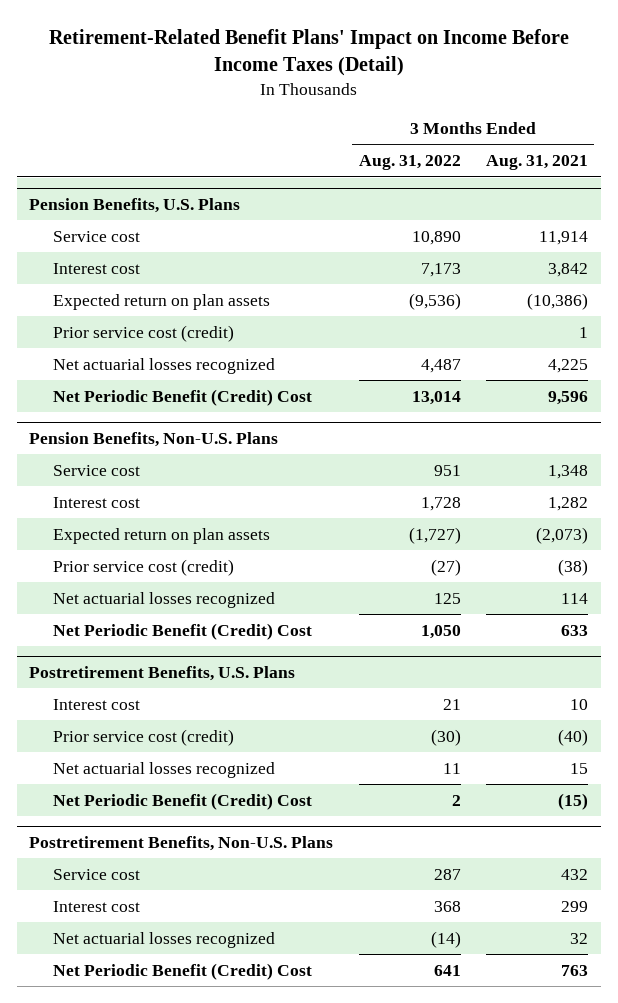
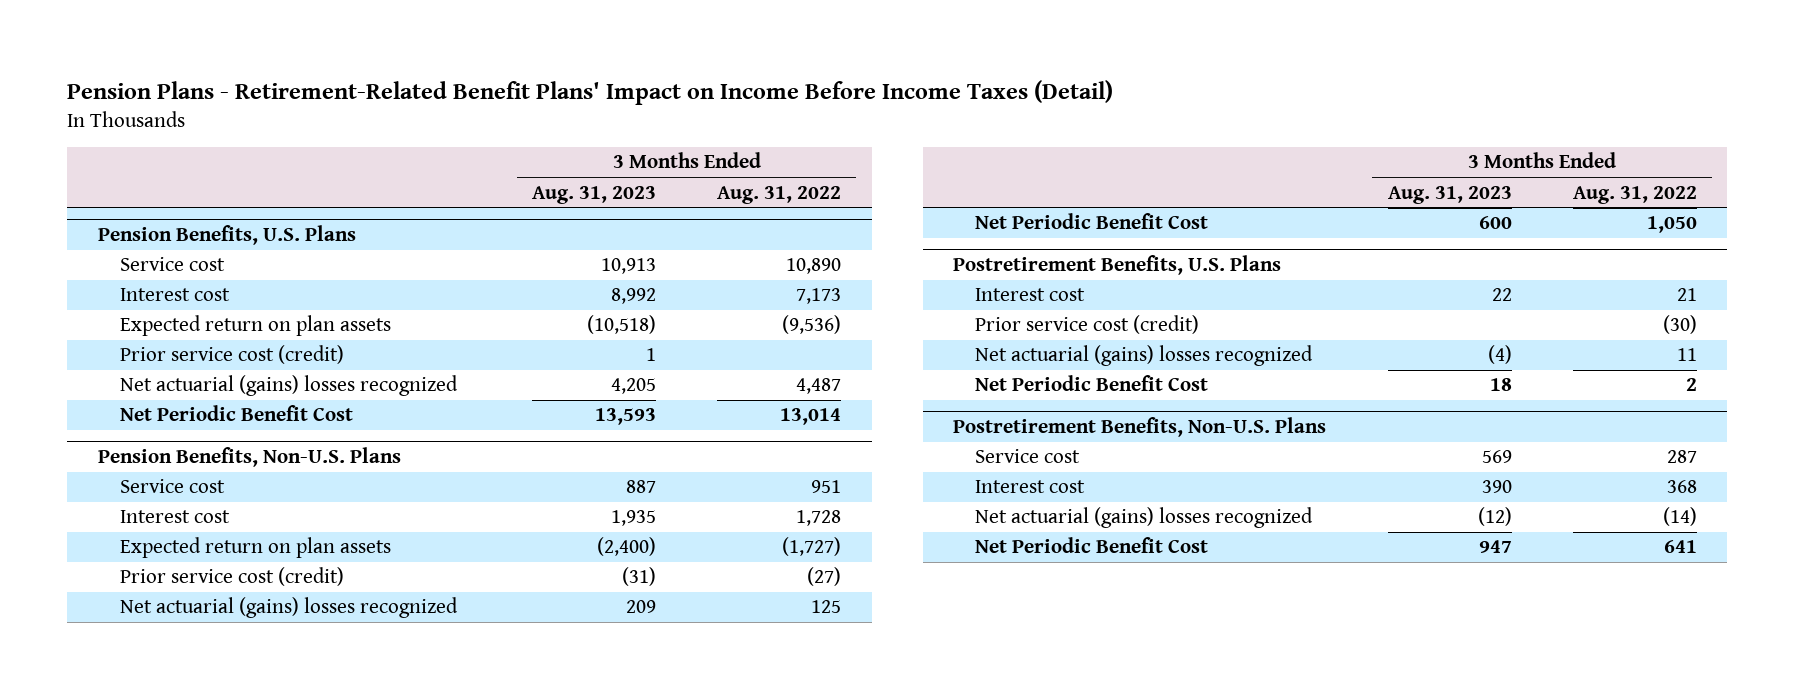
[48,29,569,77] Retirement-Related Benefit Plans' Impact on Income Before Income Taxes (Detail) -> [67,79,1114,105] Pension Plans - Retirement-Related Benefit Plans' Impact on Income Before Income Taxes (Detail)
[486,155,589,171] Aug. 31, 2021 -> none
none -> [531,185,656,204] Aug. 31, 2023
[53,357,276,374] Net actuarial losses recognized -> [119,375,458,397] Net actuarial (gains) losses recognized
[53,388,313,406] Net Periodic Benefit (Credit) Cost -> [119,405,353,422] Net Periodic Benefit Cost
[53,591,276,608] Net actuarial losses recognized -> [119,597,458,619] Net actuarial (gains) losses recognized
[53,622,313,640] Net Periodic Benefit (Credit) Cost -> [975,213,1209,230] Net Periodic Benefit Cost
[53,761,276,778] Net actuarial losses recognized -> [975,345,1314,367] Net actuarial (gains) losses recognized
[53,792,313,810] Net Periodic Benefit (Credit) Cost -> [975,375,1209,392] Net Periodic Benefit Cost
[53,931,276,948] Net actuarial losses recognized -> [975,507,1314,529] Net actuarial (gains) losses recognized
[53,962,313,980] Net Periodic Benefit (Credit) Cost -> [975,537,1209,554] Net Periodic Benefit Cost

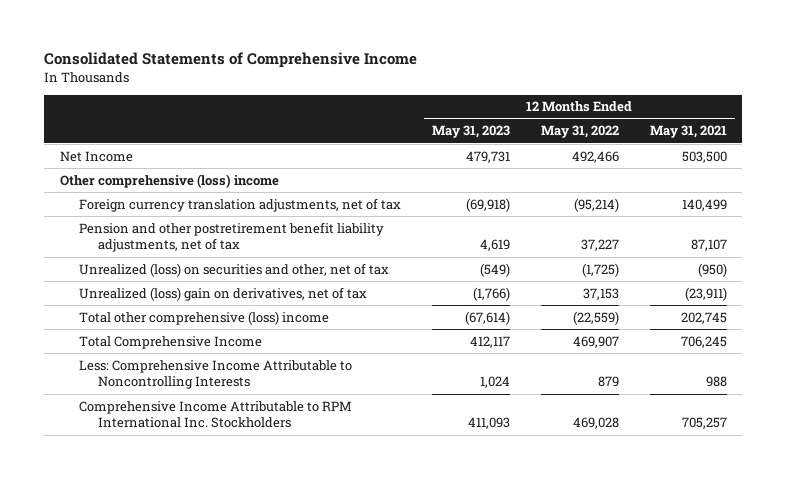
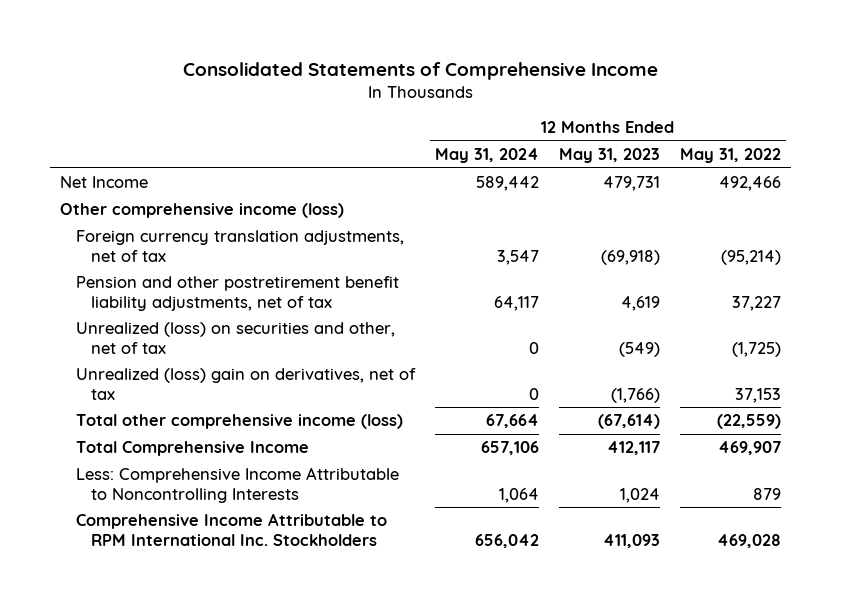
[649,125,727,139] May 31, 2021 -> none
none -> [434,148,539,164] May 31, 2024
[59,173,279,188] Other comprehensive (loss) income -> [60,203,345,219] Other comprehensive income (loss)
[79,310,330,325] Total other comprehensive (loss) income -> [75,414,403,430] Total other comprehensive income (loss)

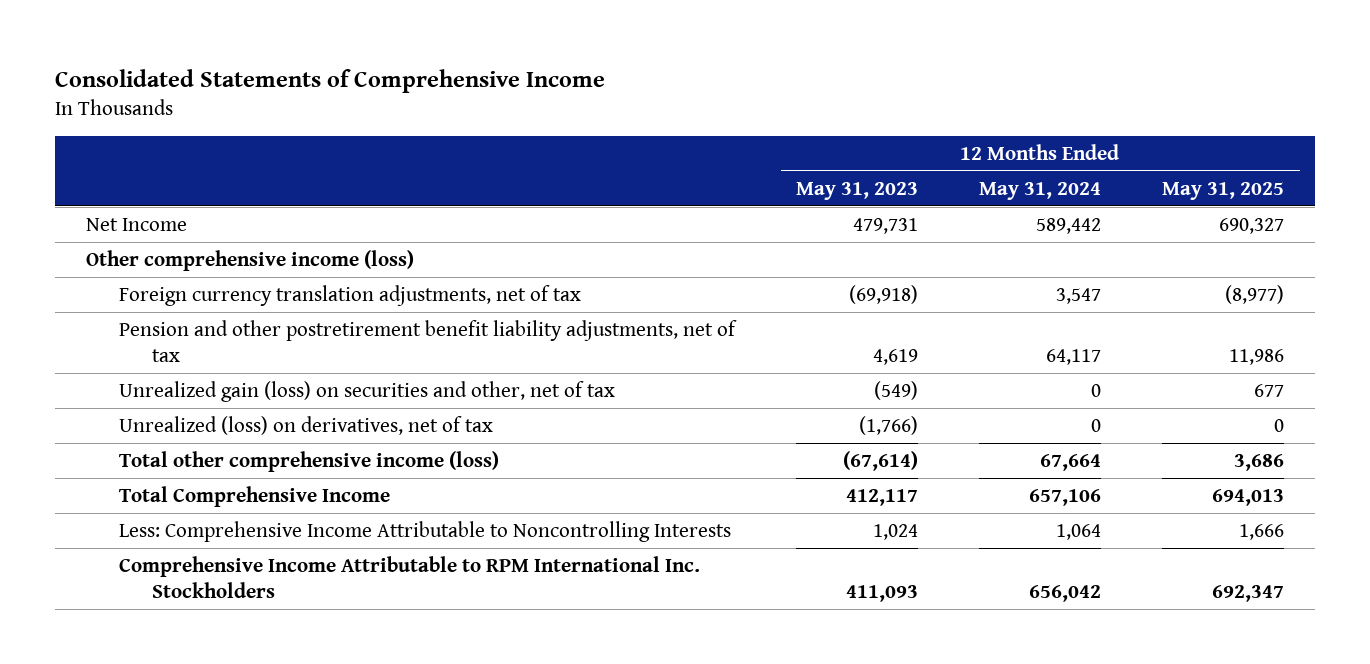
[680,148,782,164] May 31, 2022 -> none
none -> [1162,181,1285,200] May 31, 2025
[75,322,395,354] Unrealized (loss) on securities and other, net of tax -> [118,380,615,402] Unrealized gain (loss) on securities and other, net of tax
[75,368,416,400] Unrealized (loss) gain on derivatives, net of tax -> [118,415,493,435] Unrealized (loss) on derivatives, net of tax

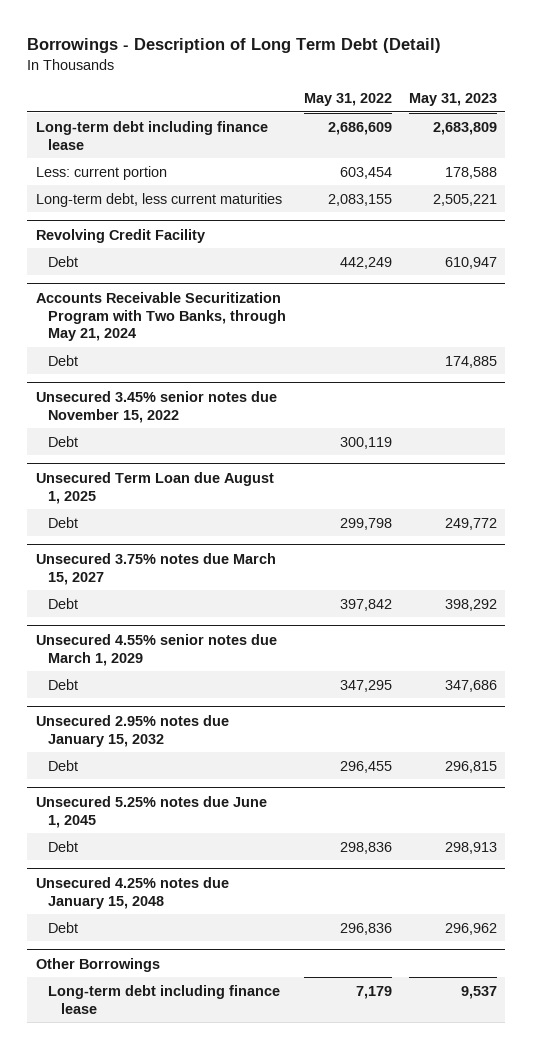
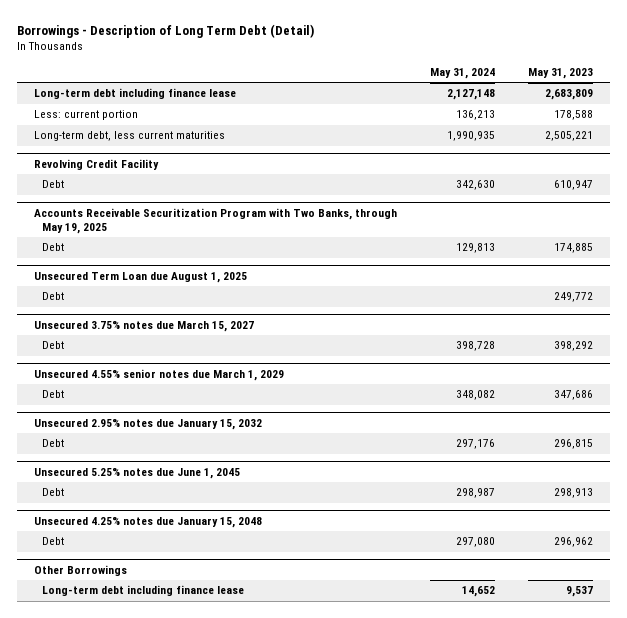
[303,92,392,106] May 31, 2022 -> none
none -> [429,67,495,79] May 31, 2024
[36,291,287,342] Accounts Receivable Securitization Program with Two Banks, through May 21, 2024 -> [33,207,397,234] Accounts Receivable Securitization Program with Two Banks, through May 19, 2025
[36,390,278,423] Unsecured 3.45% senior notes due November 15, 2022 -> none
[48,435,79,447] Debt -> none

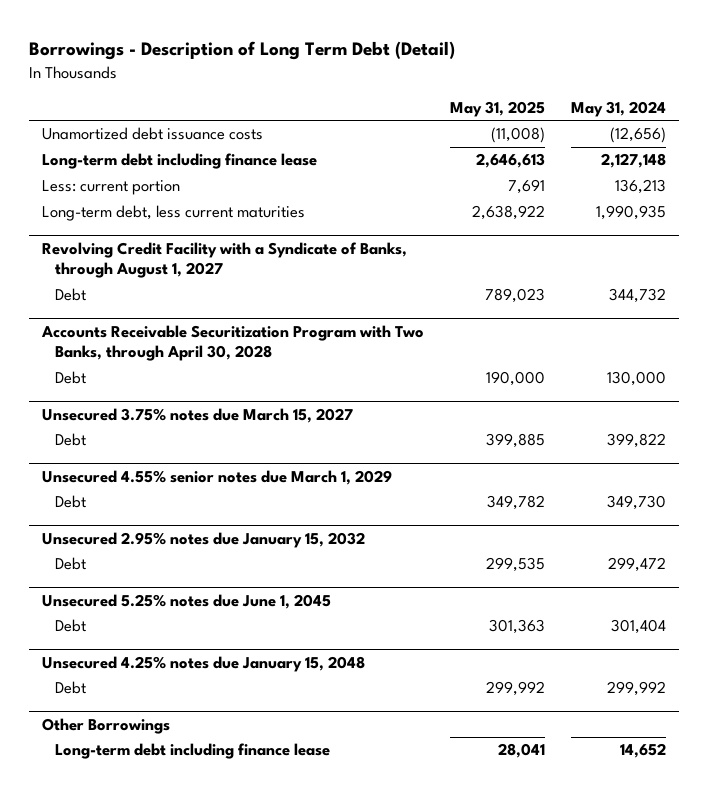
[528,67,594,79] May 31, 2023 -> none
none -> [450,100,546,117] May 31, 2025
none -> [42,127,264,141] Unamortized debt issuance costs
[33,271,247,283] Unsecured Term Loan due August 1, 2025 -> none
[42,292,65,301] Debt -> none
[33,158,159,170] Revolving Credit Facility -> [42,241,408,279] Revolving Credit Facility with a Syndicate of Banks, through August 1, 2027
[455,180,495,191] 342,630 -> [609,288,667,304] 344,732
[33,207,397,234] Accounts Receivable Securitization Program with Two Banks, through May 19, 2025 -> [41,324,425,362] Accounts Receivable Securitization Program with Two Banks, through April 30, 2028
[455,243,495,254] 129,813 -> [607,371,667,387] 130,000
[455,341,495,352] 398,728 -> [607,433,667,449] 399,822
[455,390,495,401] 348,082 -> [607,495,667,511] 349,730
[455,439,495,450] 297,176 -> [608,557,667,573] 299,472
[455,488,495,499] 298,987 -> [611,619,667,635] 301,404
[455,537,495,548] 297,080 -> [607,681,667,697] 299,992

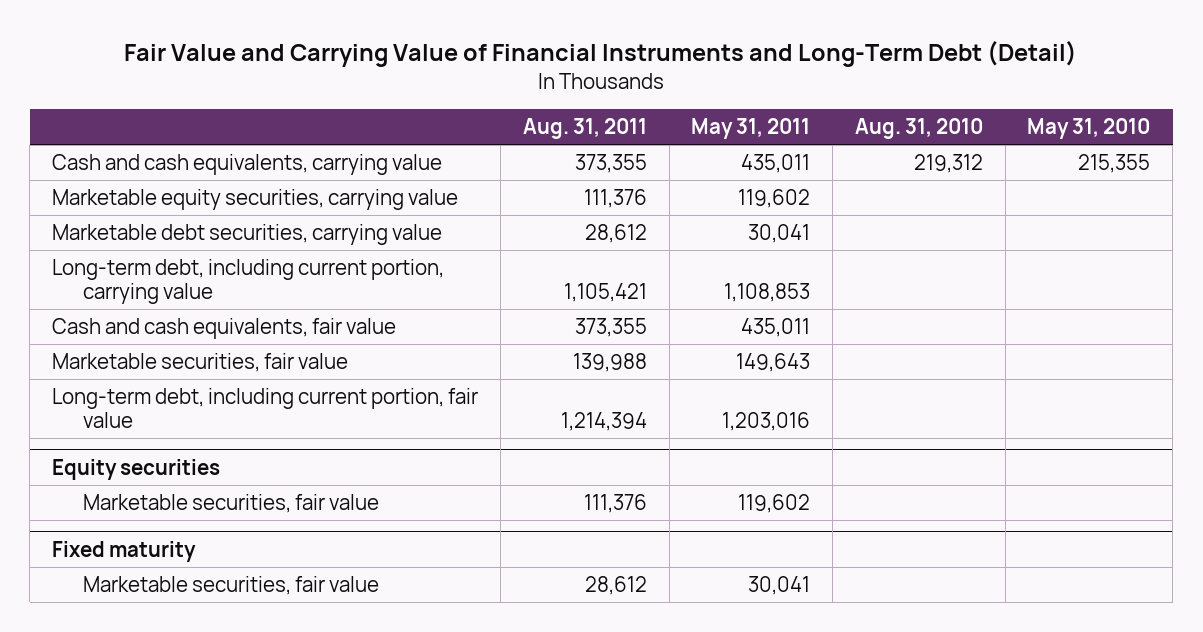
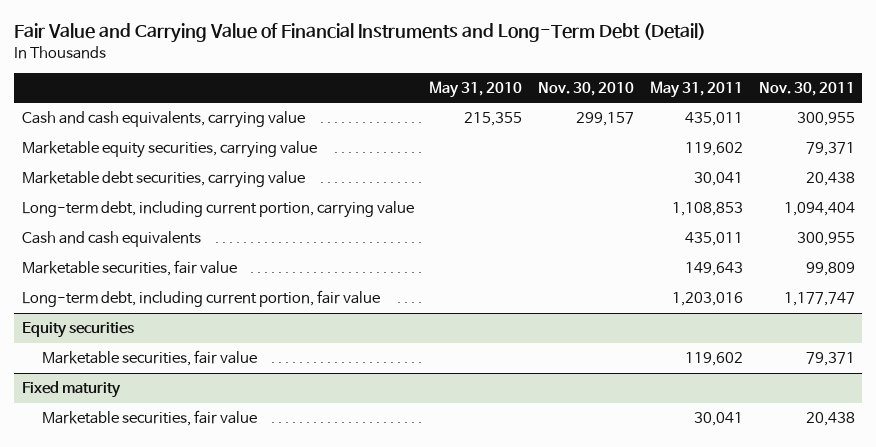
[522,117,647,139] Aug. 31, 2011 -> none
[854,117,983,139] Aug. 31, 2010 -> none
none -> [538,81,635,96] Nov. 30, 2010
none -> [758,81,855,96] Nov. 30, 2011
[52,317,397,339] Cash and cash equivalents, fair value -> [21,231,201,248] Cash and cash equivalents

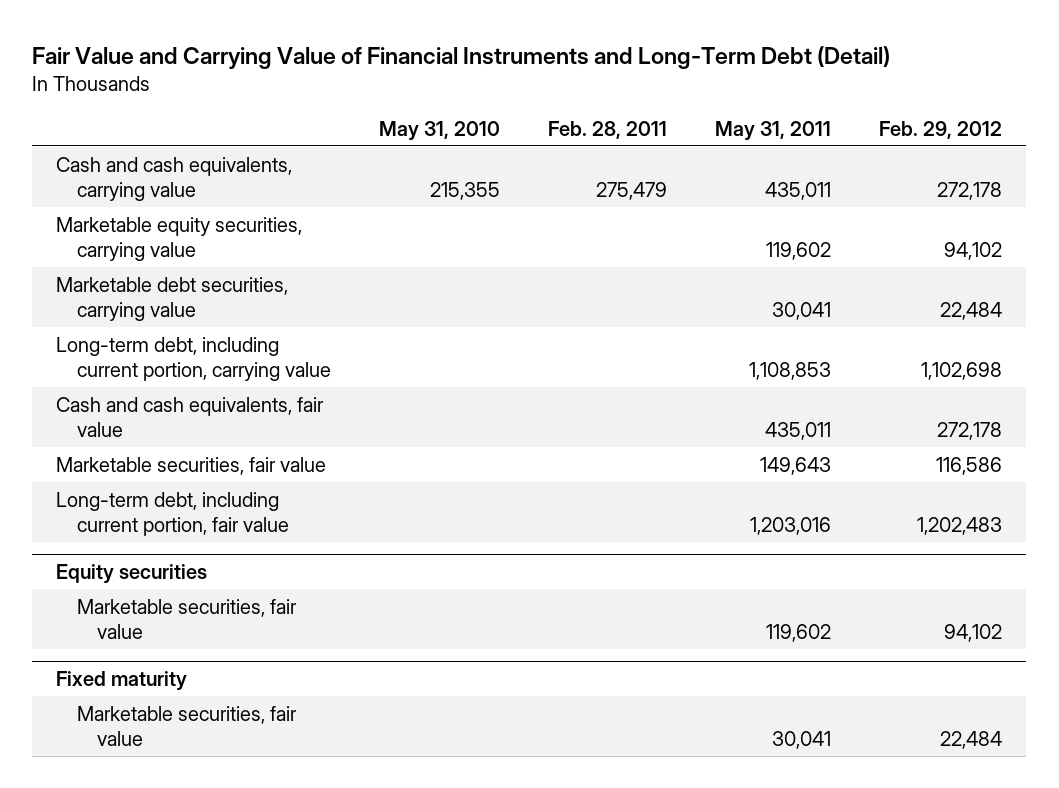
[538,81,635,96] Nov. 30, 2010 -> none
[758,81,855,96] Nov. 30, 2011 -> none
none -> [548,120,668,139] Feb. 28, 2011
none -> [879,120,1003,139] Feb. 29, 2012
[21,231,201,248] Cash and cash equivalents -> [56,396,325,437] Cash and cash equivalents, fair value

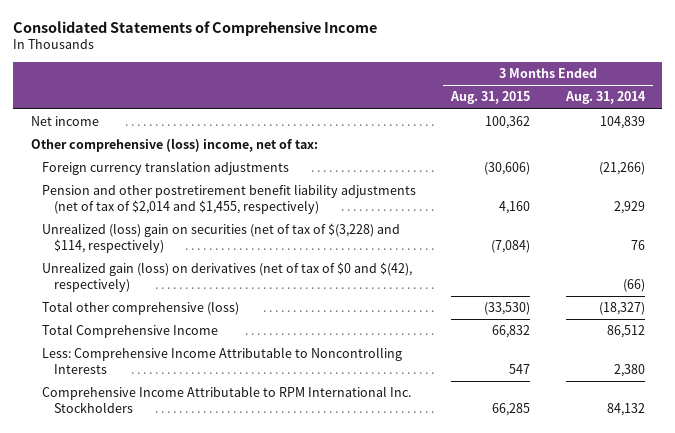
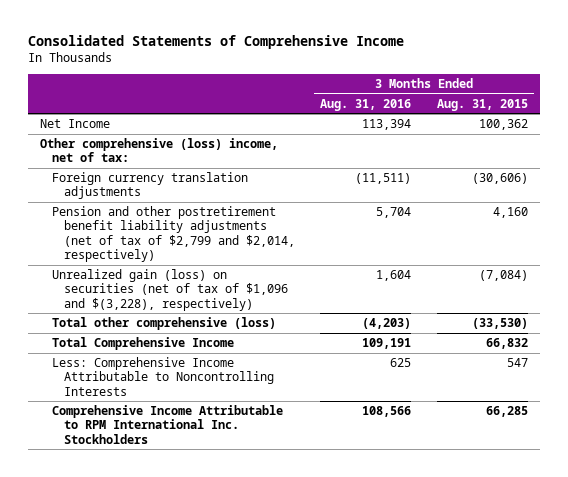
[564,91,646,105] Aug. 31, 2014 -> none
none -> [320,98,412,111] Aug. 31, 2016
[30,116,99,127] Net income -> [40,119,111,129] Net Income
[42,262,413,293] Unrealized gain (loss) on derivatives (net of tax of $0 and $(42), respectively) -> none
[42,184,417,215] Pension and other postretirement benefit liability adjustments (net of tax of $2,014 and $1,455, respectively) -> [52,206,296,263] Pension and other postretirement benefit liability adjustments (net of tax of $2,799 and $2,014, respectively)
[42,223,401,254] Unrealized (loss) gain on securities (net of tax of $(3,228) and $114, respectively) -> [52,269,289,311] Unrealized gain (loss) on securities (net of tax of $1,096 and $(3,228), respectively)

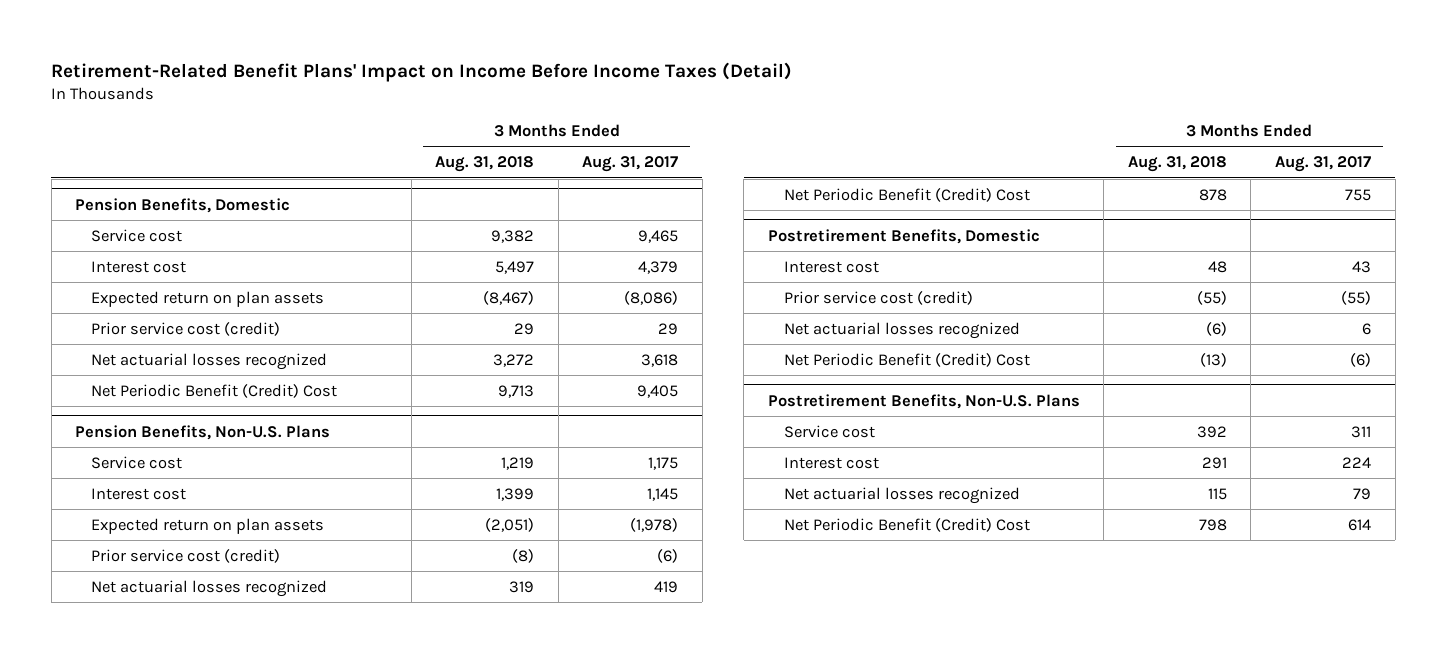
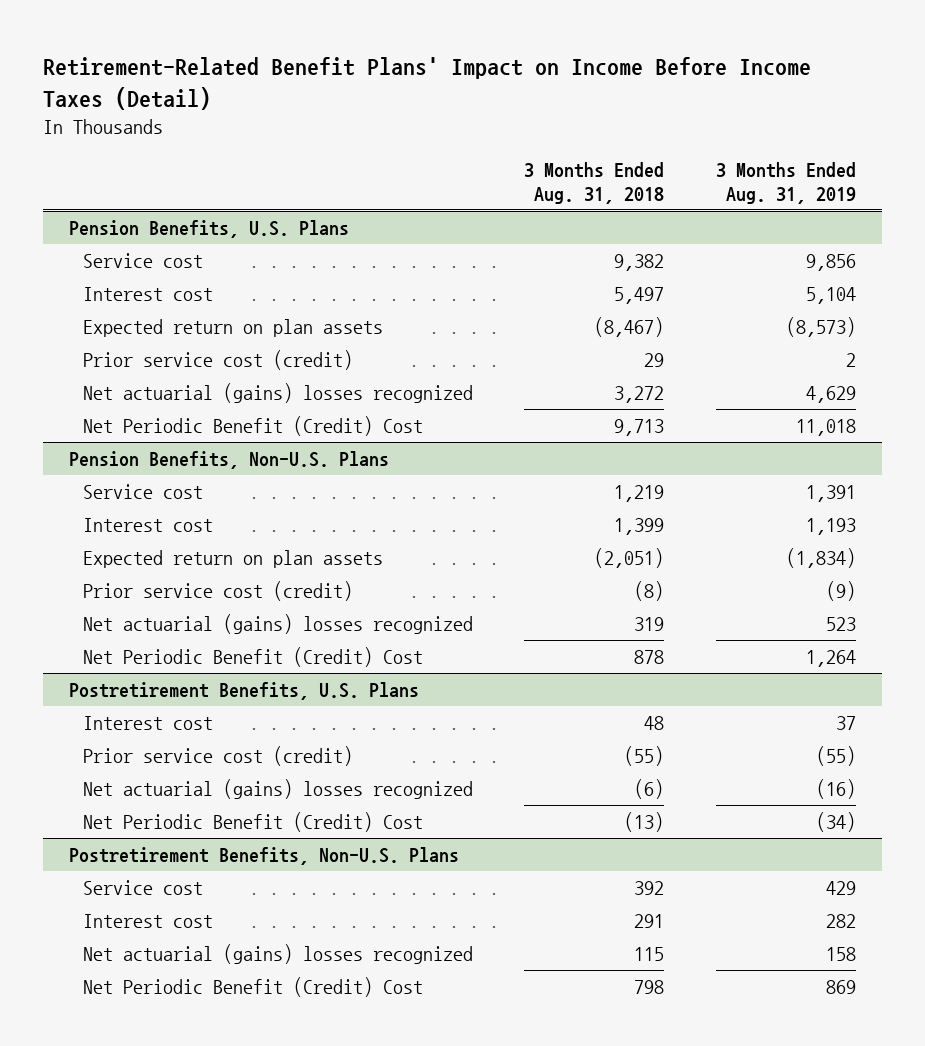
[582,156,679,173] Aug. 31, 2017 -> none
none -> [716,161,857,205] 3 Months Ended Aug. 31, 2019
[75,197,291,213] Pension Benefits, Domestic -> none
none -> [68,219,349,238] Pension Benefits, U.S. Plans
[91,352,328,370] Net actuarial losses recognized -> [82,382,473,403] Net actuarial (gains) losses recognized
[91,579,328,597] Net actuarial losses recognized -> [82,613,473,634] Net actuarial (gains) losses recognized
[767,228,1040,244] Postretirement Benefits, Domestic -> none
none -> [68,681,419,700] Postretirement Benefits, U.S. Plans
[783,321,1020,339] Net actuarial losses recognized -> [82,778,473,799] Net actuarial (gains) losses recognized
[783,486,1020,504] Net actuarial losses recognized -> [82,943,473,964] Net actuarial (gains) losses recognized

